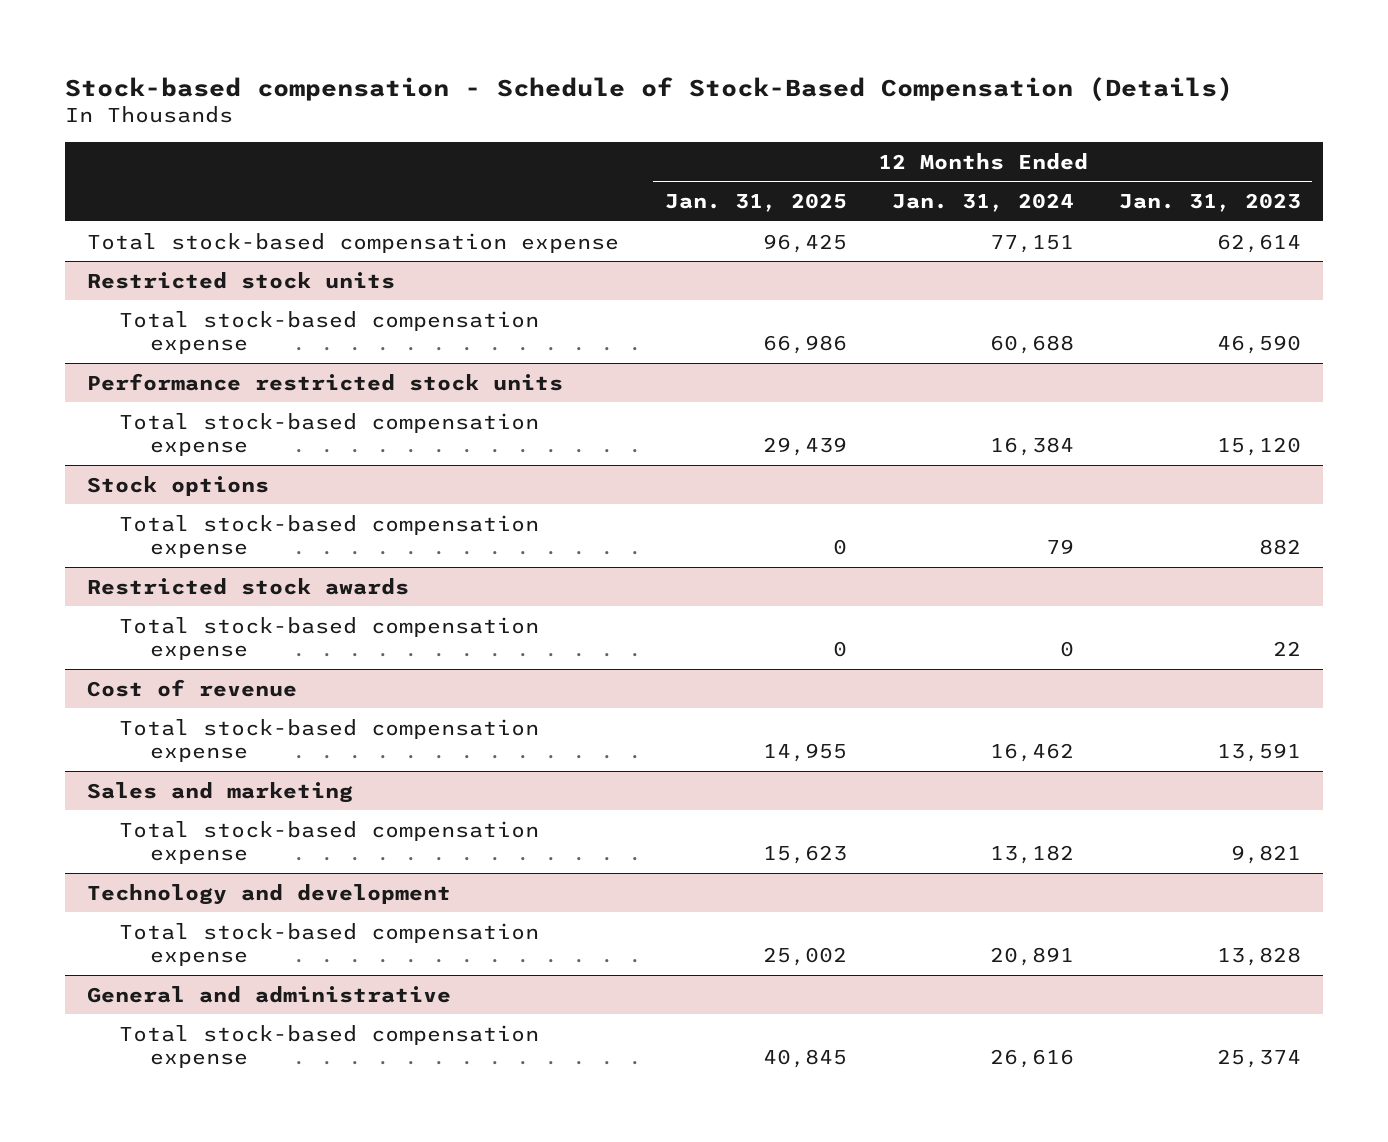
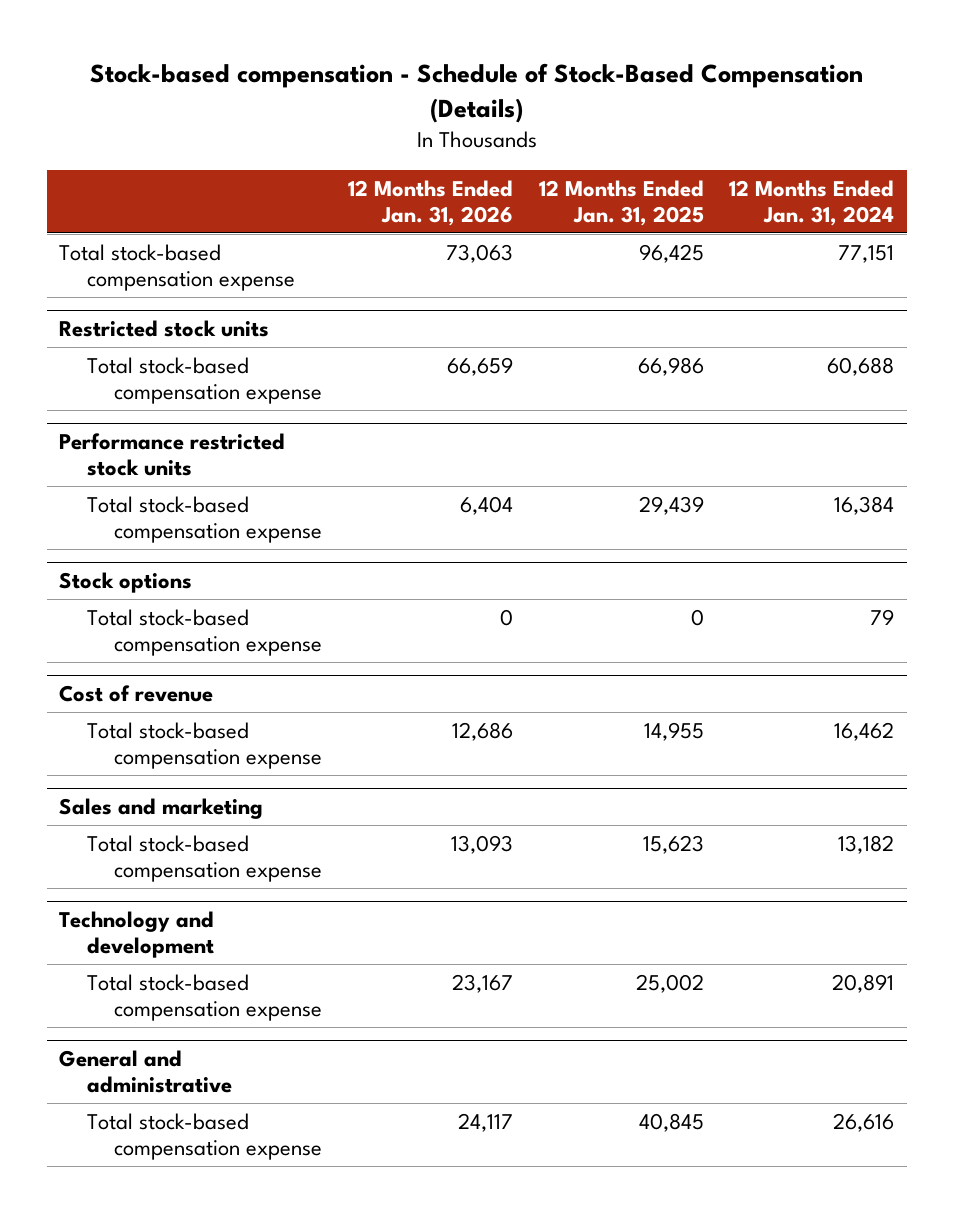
[1118,193,1301,213] Jan. 31, 2023 -> none
none -> [347,179,513,226] 12 Months Ended Jan. 31, 2026
[87,577,410,595] Restricted stock awards -> none
[118,616,539,661] Total stock-based compensation expense -> none

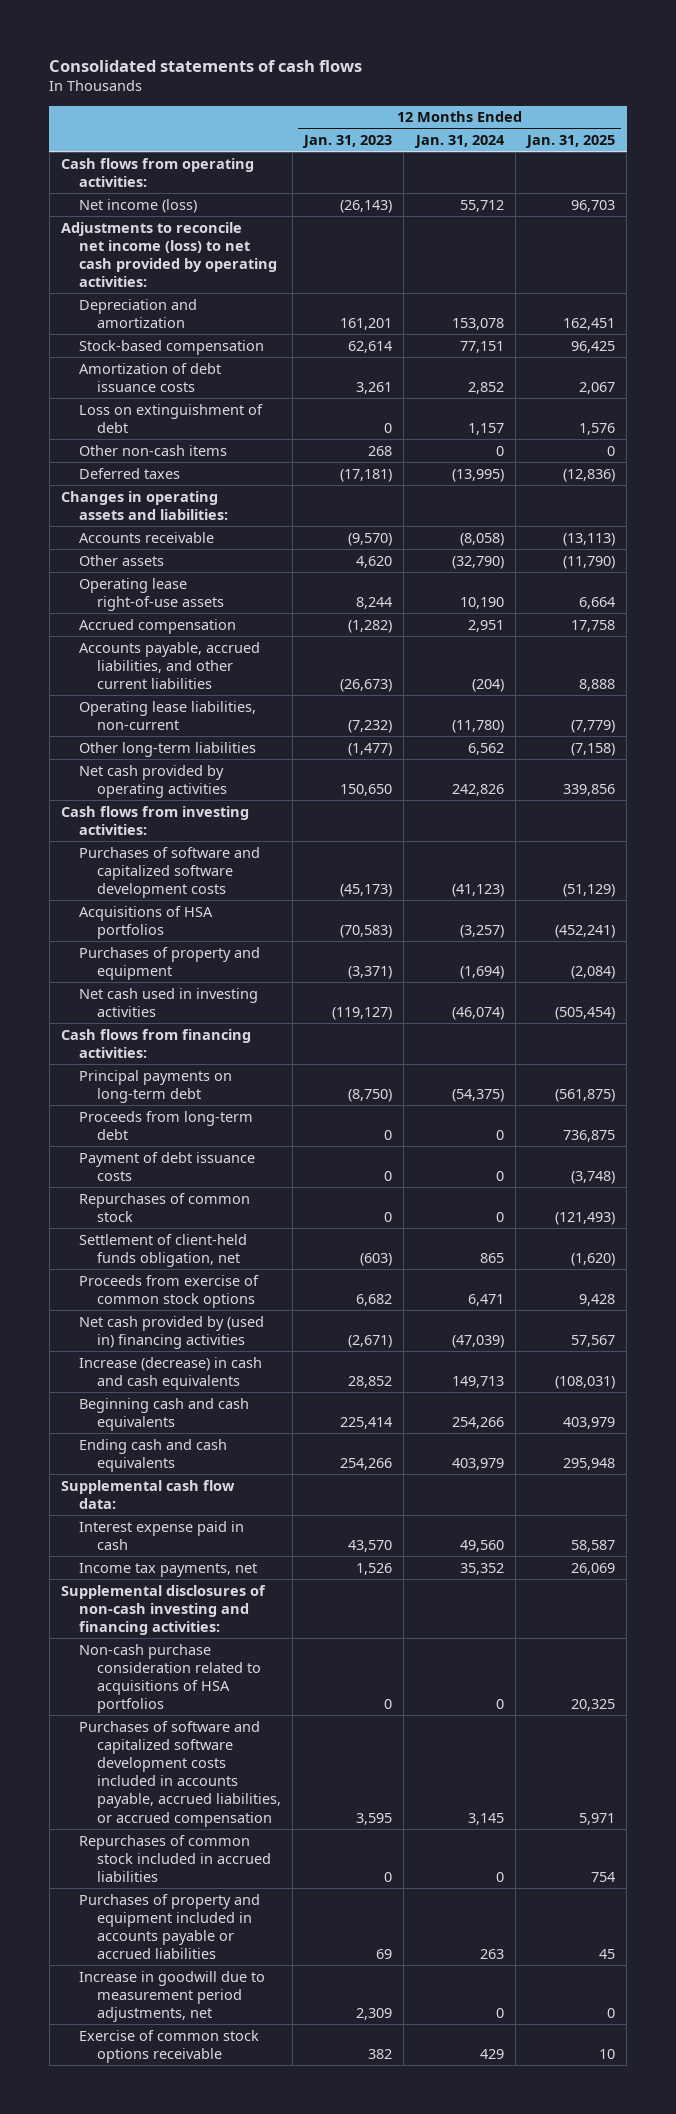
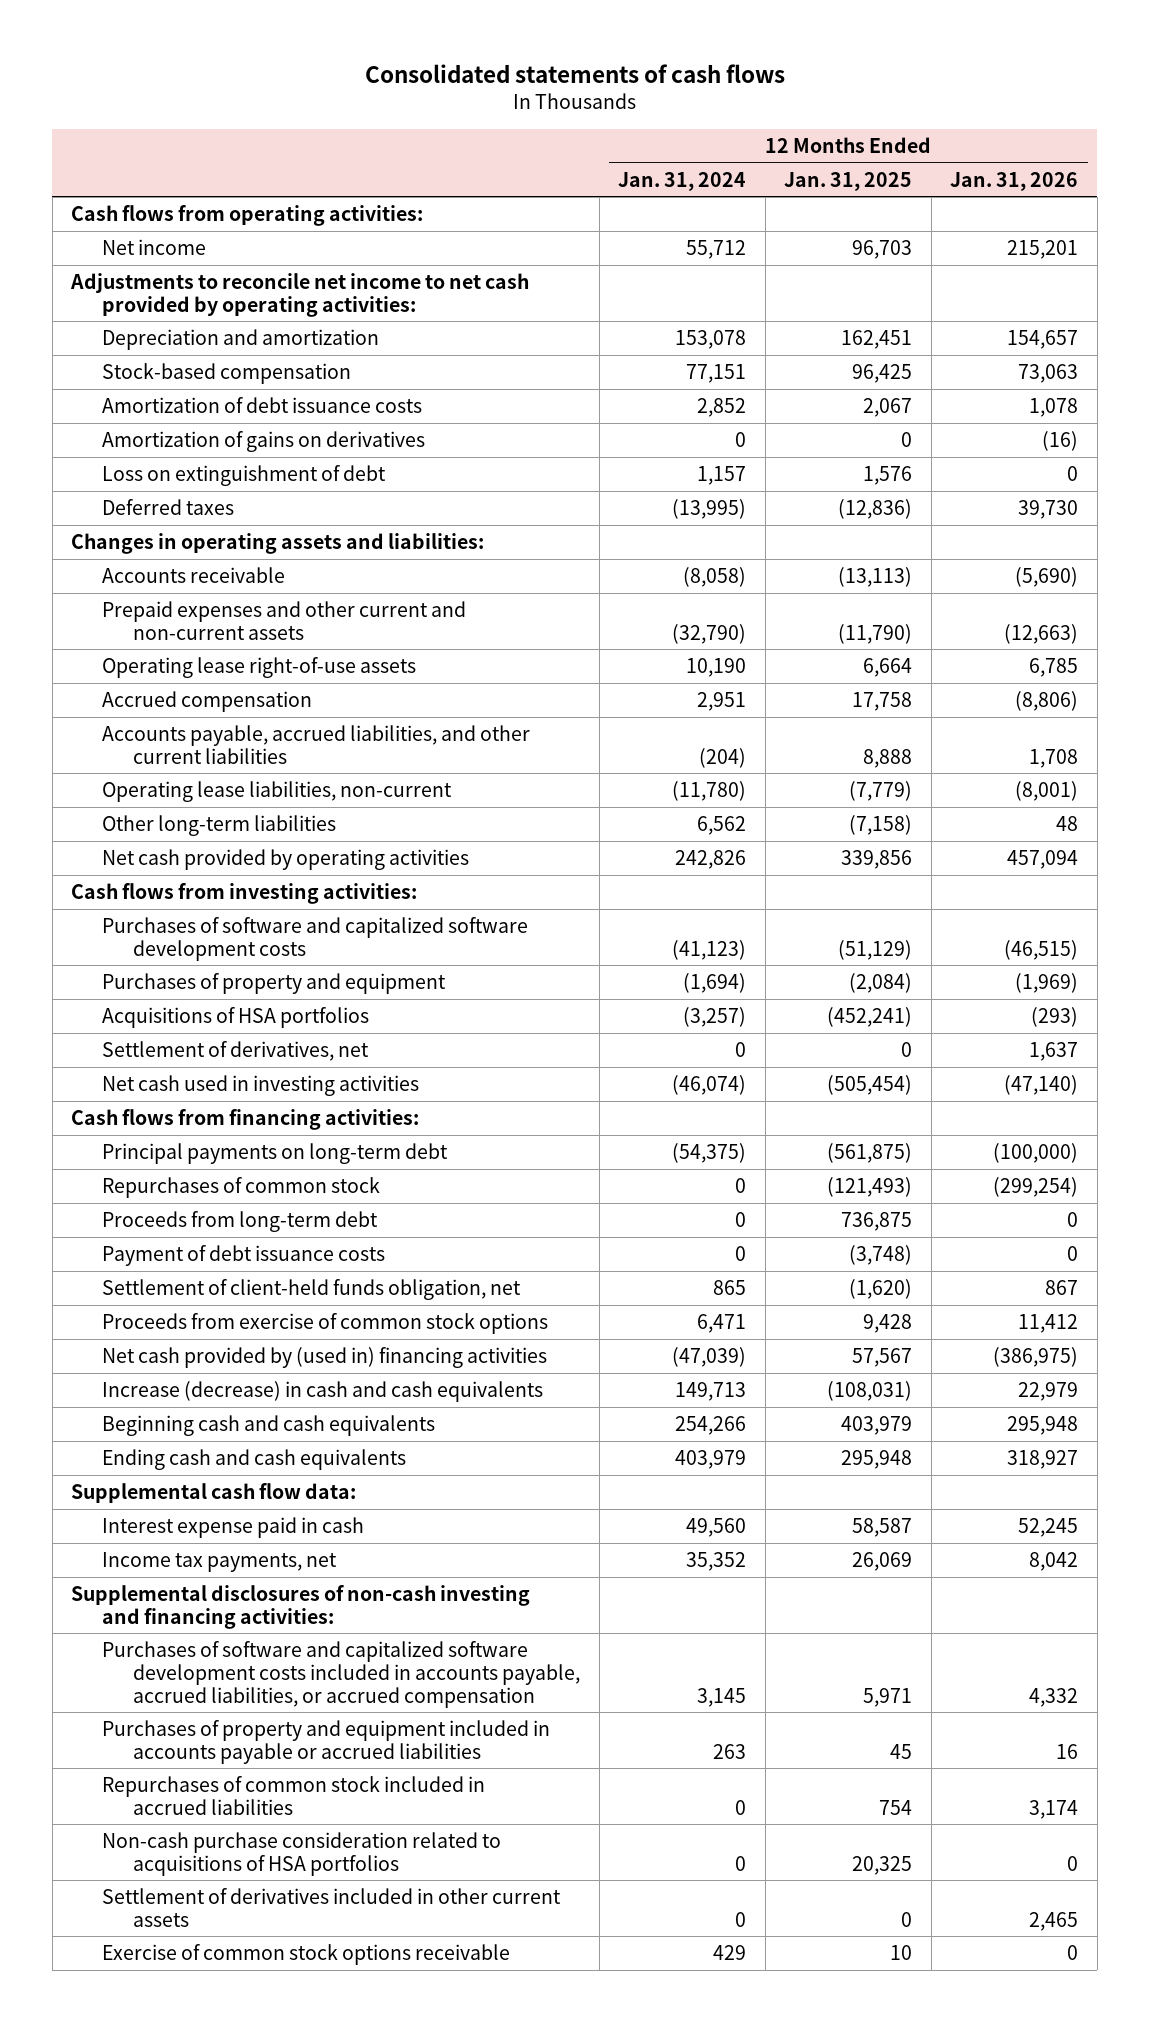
[302,135,393,149] Jan. 31, 2023 -> none
none -> [950,171,1079,191] Jan. 31, 2026
[78,198,197,213] Net income (loss) -> [102,239,207,256] Net income
[60,221,277,288] Adjustments to reconcile net income (loss) to net cash provided by operating activities: -> [70,273,530,317] Adjustments to reconcile net income to net cash provided by operating activities:
none -> [102,431,426,453] Amortization of gains on derivatives
[78,444,227,456] Other non-cash items -> none
[78,554,164,566] Other assets -> [102,601,467,640] Prepaid expenses and other current and non-current assets
[78,905,213,939] Acquisitions of HSA portfolios -> [102,1007,370,1029] Acquisitions of HSA portfolios
none -> [102,1041,370,1062] Settlement of derivatives, net
[78,1192,250,1222] Repurchases of common stock -> [102,1177,381,1199] Repurchases of common stock
[78,1970,265,2022] Increase in goodwill due to measurement period adjustments, net -> none
[78,1834,271,1882] Repurchases of common stock included in accrued liabilities -> [102,1776,486,1815] Repurchases of common stock included in accrued liabilities
[78,1643,261,1714] Non-cash purchase consideration related to acquisitions of HSA portfolios -> [102,1832,502,1876] Non-cash purchase consideration related to acquisitions of HSA portfolios
none -> [102,1888,562,1927] Settlement of derivatives included in other current assets

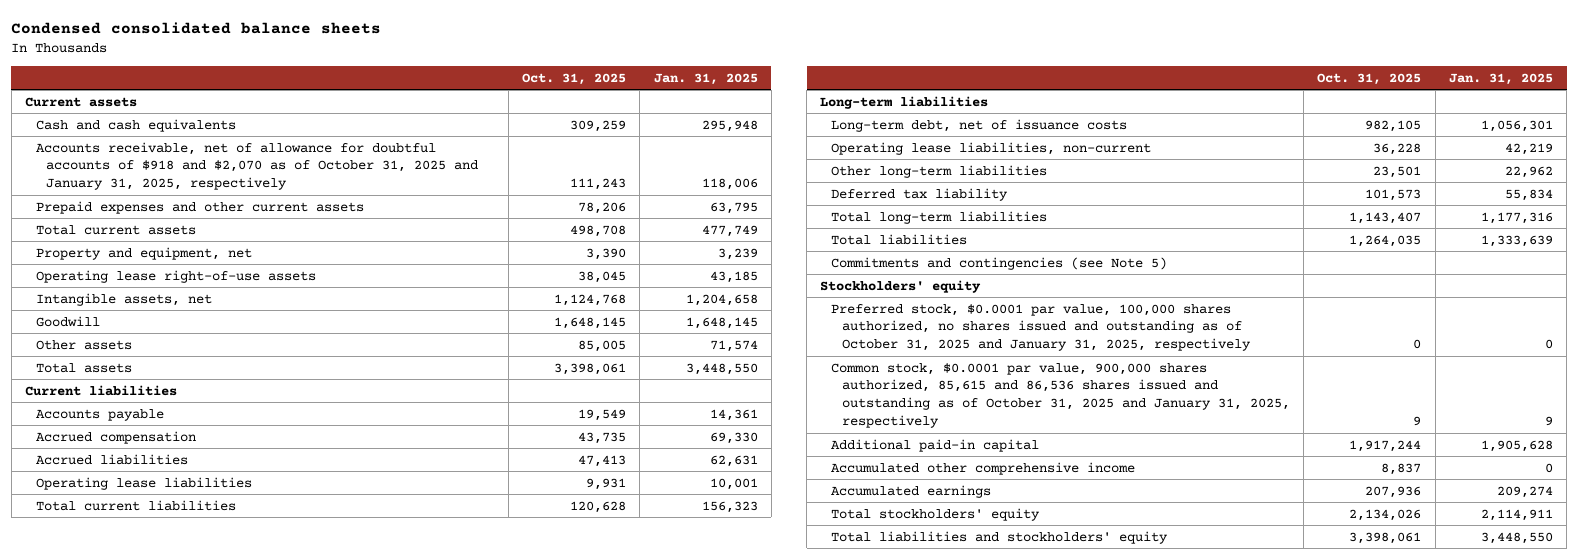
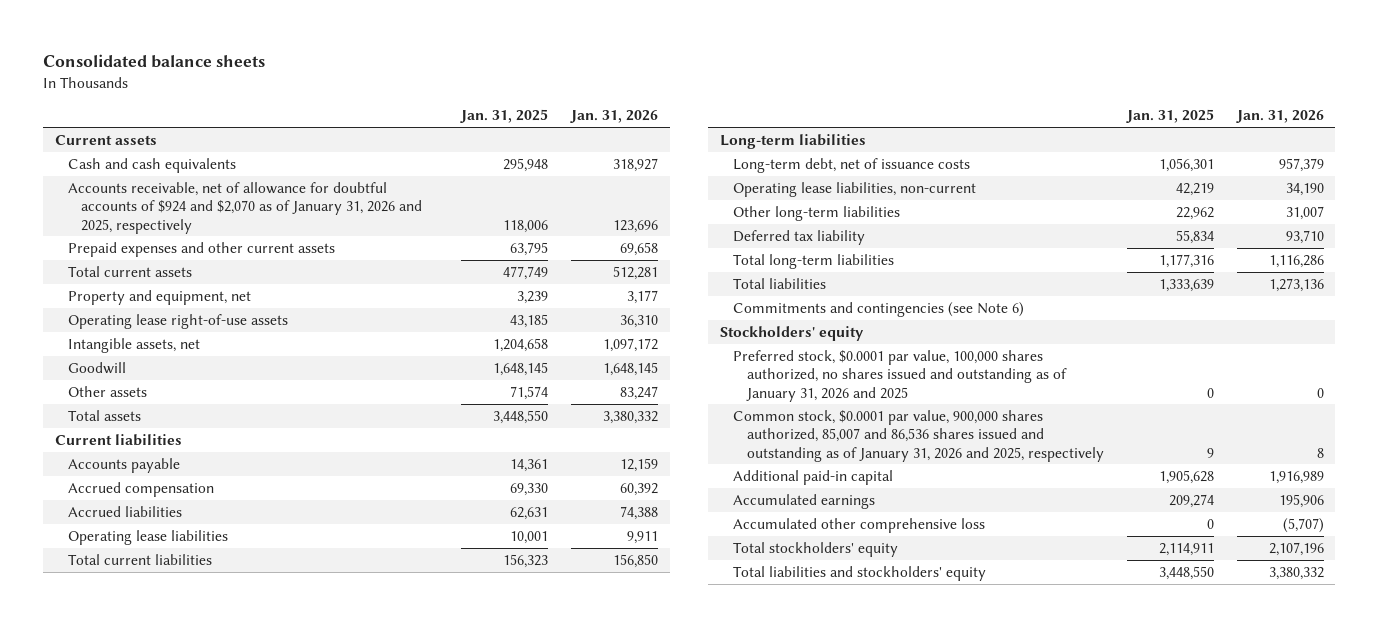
[11,22,382,35] Condensed consolidated balance sheets -> [43,54,266,69] Consolidated balance sheets
[522,72,627,85] Oct. 31, 2025 -> none
none -> [570,110,659,124] Jan. 31, 2026
[35,141,479,191] Accounts receivable, net of allowance for doubtful accounts of $918 and $2,070 as of October 31, 2025 and January 31, 2025, respectively -> [68,181,423,234] Accounts receivable, net of allowance for doubtful accounts of $924 and $2,070 as of January 31, 2026 and 2025, respectively
[831,256,1168,270] Commitments and contingencies (see Note 5) -> [733,301,1025,317] Commitments and contingencies (see Note 6)
[831,303,1251,352] Preferred stock, $0.0001 par value, 100,000 shares authorized, no shares issued and outstanding as of October 31, 2025 and January 31, 2025, respectively -> [733,349,1067,402] Preferred stock, $0.0001 par value, 100,000 shares authorized, no shares issued and outstanding as of January 31, 2026 and 2025
[831,362,1290,429] Common stock, $0.0001 par value, 900,000 shares authorized, 85,615 and 86,536 shares issued and outstanding as of October 31, 2025 and January 31, 2025, respectively -> [733,409,1104,462] Common stock, $0.0001 par value, 900,000 shares authorized, 85,007 and 86,536 shares issued and outstanding as of January 31, 2026 and 2025, respectively
[831,461,1136,475] Accumulated other comprehensive income -> none
none -> [733,517,986,533] Accumulated other comprehensive loss

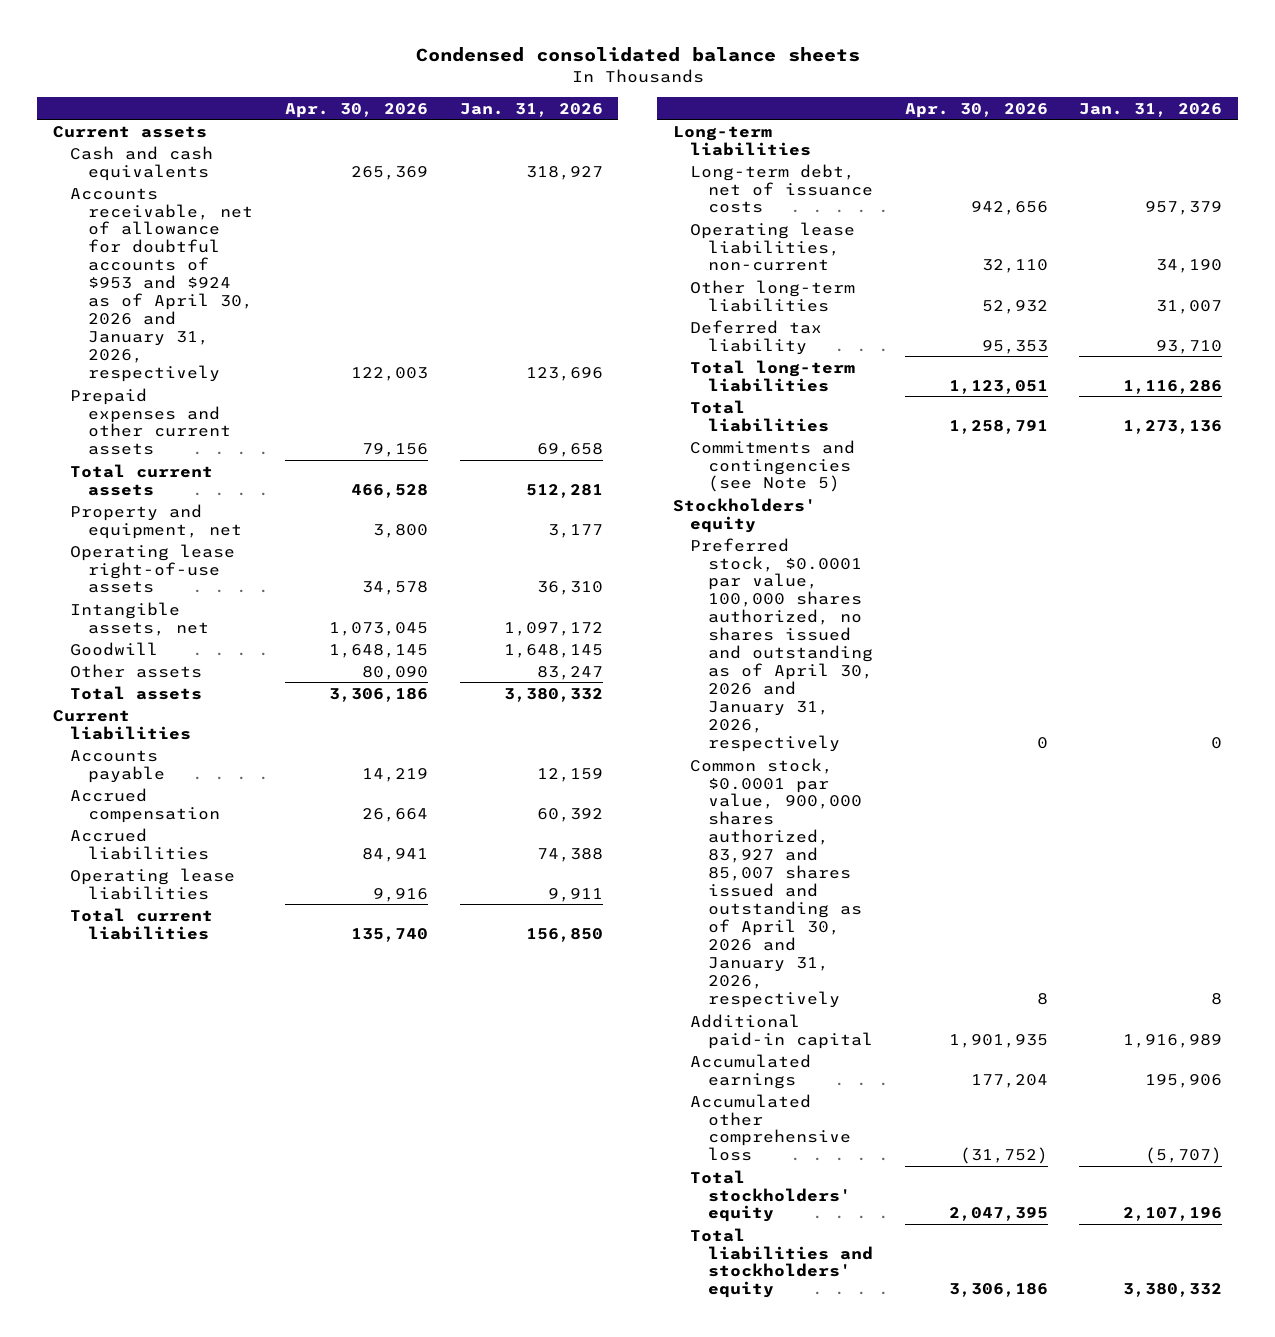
[43,54,266,69] Consolidated balance sheets -> [415,47,860,63] Condensed consolidated balance sheets
[460,109,549,124] Jan. 31, 2025 -> none
none -> [284,102,428,118] Apr. 30, 2026
[68,181,423,234] Accounts receivable, net of allowance for doubtful accounts of $924 and $2,070 as of January 31, 2026 and 2025, respectively -> [70,187,253,383] Accounts receivable, net of allowance for doubtful accounts of $953 and $924 as of April 30, 2026 and January 31, 2026, respectively
[733,301,1025,317] Commitments and contingencies (see Note 6) -> [690,439,856,493] Commitments and contingencies (see Note 5)
[733,349,1067,402] Preferred stock, $0.0001 par value, 100,000 shares authorized, no shares issued and outstanding as of January 31, 2026 and 2025 -> [690,537,873,753] Preferred stock, $0.0001 par value, 100,000 shares authorized, no shares issued and outstanding as of April 30, 2026 and January 31, 2026, respectively
[733,409,1104,462] Common stock, $0.0001 par value, 900,000 shares authorized, 85,007 and 86,536 shares issued and outstanding as of January 31, 2026 and 2025, respectively -> [690,757,862,1009] Common stock, $0.0001 par value, 900,000 shares authorized, 83,927 and 85,007 shares issued and outstanding as of April 30, 2026 and January 31, 2026, respectively

